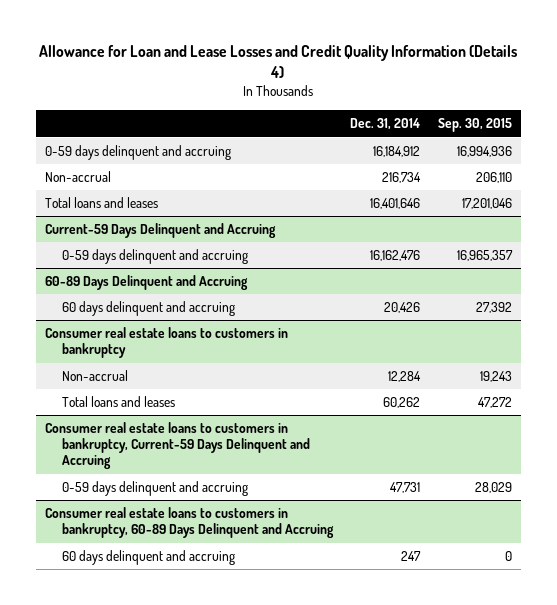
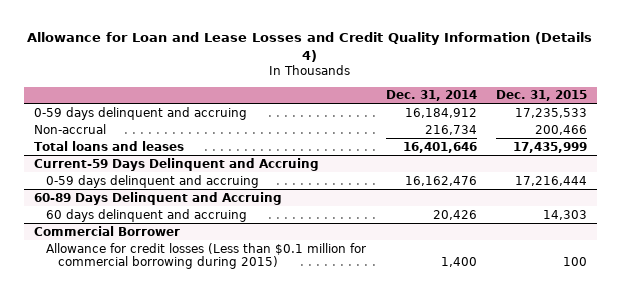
[438,118,513,133] Sep. 30, 2015 -> none
none -> [496,90,588,102] Dec. 31, 2015
[44,327,288,359] Consumer real estate loans to customers in bankruptcy -> none
[61,370,128,382] Non-accrual -> none
[61,396,175,408] Total loans and leases -> none
[44,422,310,470] Consumer real estate loans to customers in bankruptcy, Current-59 Days Delinquent and Accruing -> none
[61,481,248,497] 0-59 days delinquent and accruing -> none
[44,507,334,539] Consumer real estate loans to customers in bankruptcy, 60-89 Days Delinquent and Accruing -> none
[61,550,235,566] 60 days delinquent and accruing -> none
none -> [33,225,180,236] Commercial Borrower
none -> [46,242,367,270] Allowance for credit losses (Less than $0.1 million for commercial borrowing during 2015)

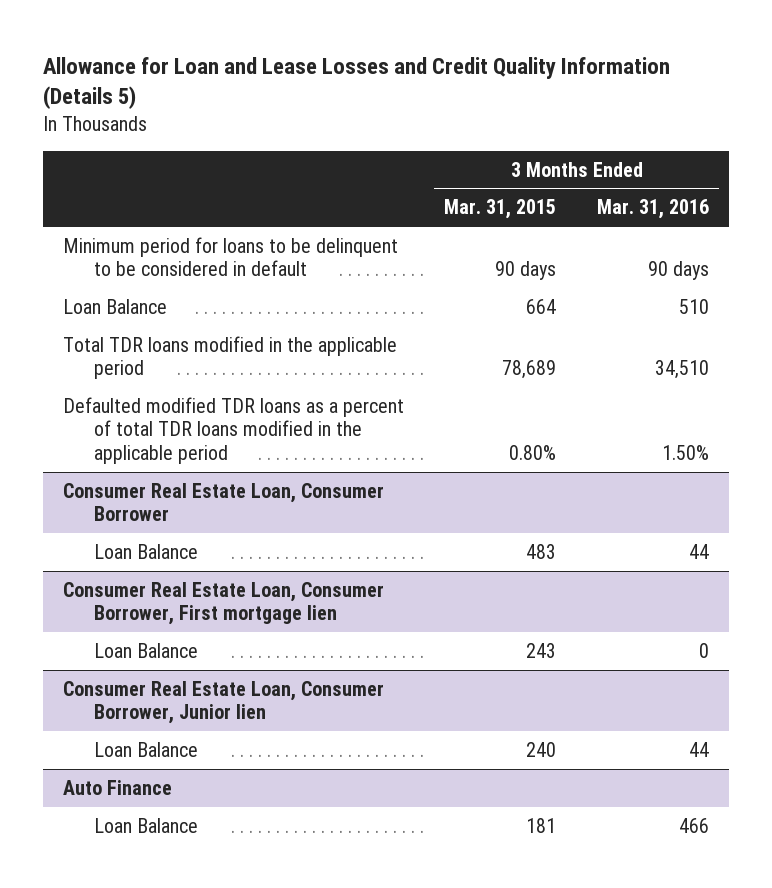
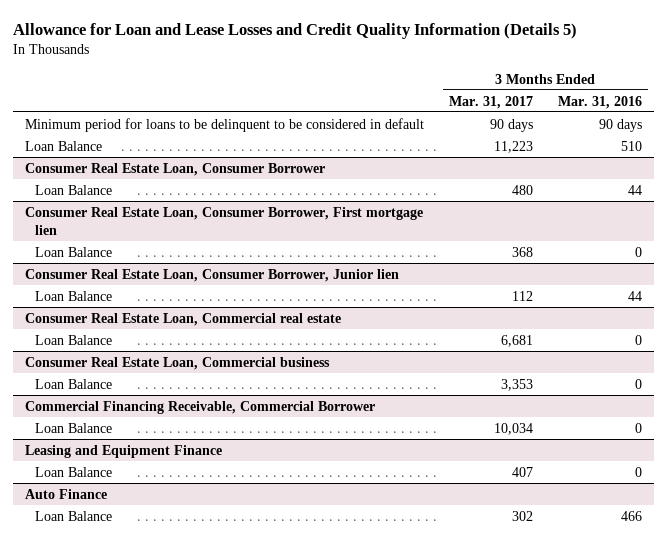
[444,199,557,220] Mar. 31, 2015 -> none
none -> [448,95,533,109] Mar. 31, 2017
[63,335,398,380] Total TDR loans modified in the applicable period -> none
[63,396,405,464] Defaulted modified TDR loans as a percent of total TDR loans modified in the applicable period -> none
none -> [25,312,342,326] Consumer Real Estate Loan, Commercial real estate
none -> [35,334,113,345] Loan Balance
none -> [25,356,331,370] Consumer Real Estate Loan, Commercial business
none -> [35,378,113,389] Loan Balance
none -> [25,400,376,414] Commercial Financing Receivable, Commercial Borrower
none -> [35,422,113,433] Loan Balance
none -> [25,444,223,458] Leasing and Equipment Finance
none -> [35,466,113,477] Loan Balance

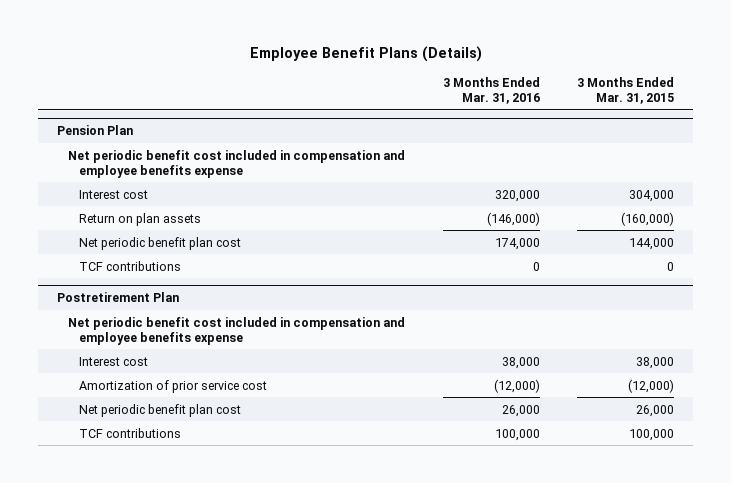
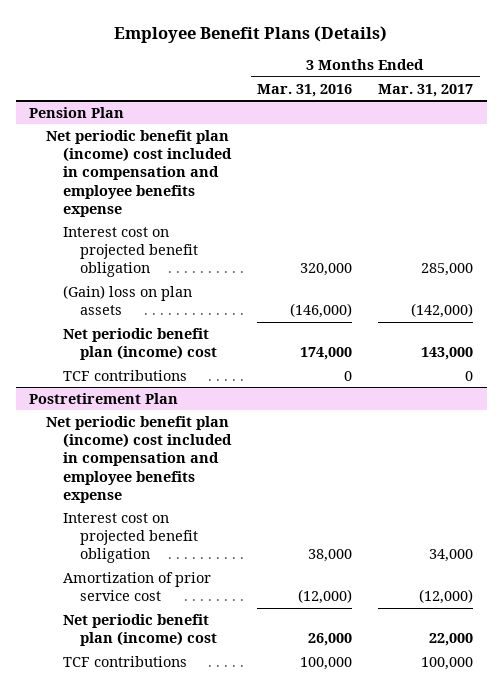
[577,77,675,105] 3 Months Ended Mar. 31, 2015 -> none
none -> [378,83,474,97] Mar. 31, 2017
[67,149,405,178] Net periodic benefit cost included in compensation and employee benefits expense -> [46,129,233,217] Net periodic benefit plan (income) cost included in compensation and employee benefits expense
[78,189,148,199] Interest cost -> [63,226,198,278] Interest cost on projected benefit obligation
[78,212,201,226] Return on plan assets -> [63,284,193,316] (Gain) loss on plan assets
[78,236,241,250] Net periodic benefit plan cost -> [63,327,217,361] Net periodic benefit plan (income) cost
[67,316,405,345] Net periodic benefit cost included in compensation and employee benefits expense -> [46,415,233,503] Net periodic benefit plan (income) cost included in compensation and employee benefits expense
[78,356,148,366] Interest cost -> [63,512,198,564] Interest cost on projected benefit obligation
[78,403,241,417] Net periodic benefit plan cost -> [63,613,217,647] Net periodic benefit plan (income) cost

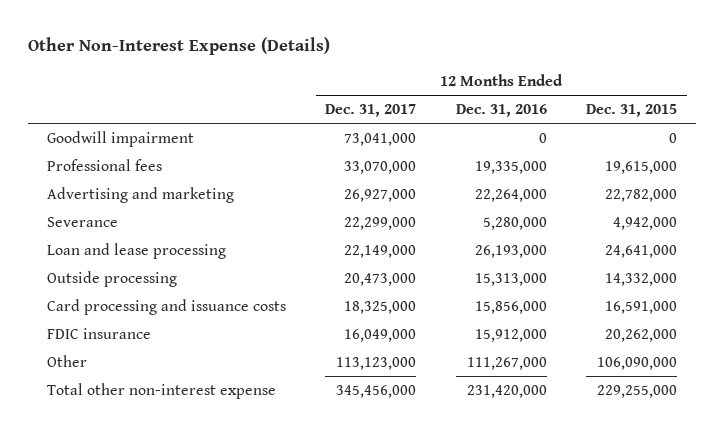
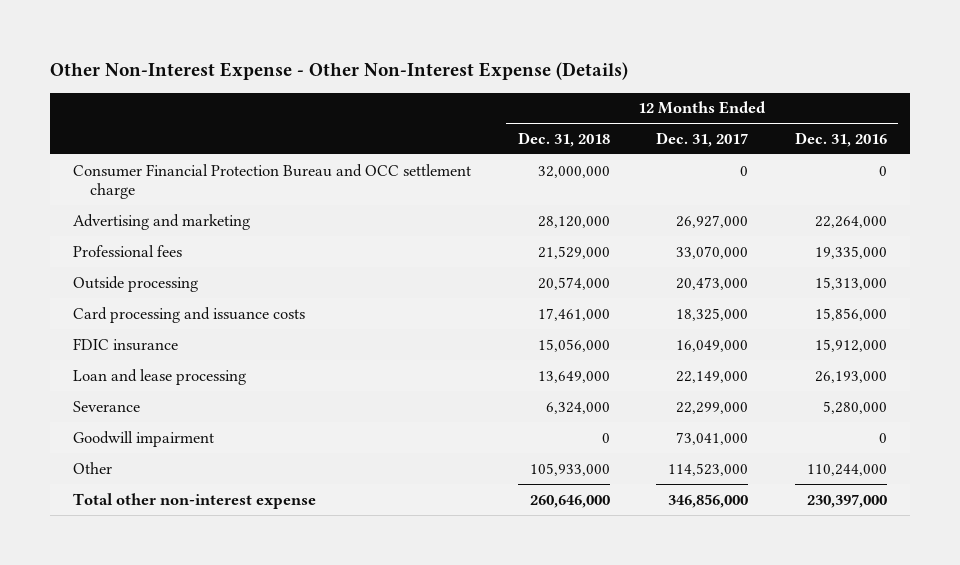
[27,37,330,56] Other Non-Interest Expense (Details) -> [50,62,629,81] Other Non-Interest Expense - Other Non-Interest Expense (Details)
[585,103,677,117] Dec. 31, 2015 -> none
none -> [517,131,610,147] Dec. 31, 2018
none -> [73,163,472,200] Consumer Financial Protection Bureau and OCC settlement charge
[47,158,163,171] Professional fees -> [73,244,183,257] Professional fees
[47,242,227,259] Loan and lease processing -> [73,368,247,385] Loan and lease processing
[47,216,119,227] Severance -> [73,400,141,412] Severance
[47,130,195,147] Goodwill impairment -> [73,430,215,447] Goodwill impairment
[336,356,417,370] 113,123,000 -> [668,462,749,476] 114,523,000
[466,356,547,370] 111,267,000 -> [806,463,887,476] 110,244,000
[336,384,417,398] 345,456,000 -> [668,493,749,508] 346,856,000
[466,384,547,398] 231,420,000 -> [806,493,887,508] 230,397,000

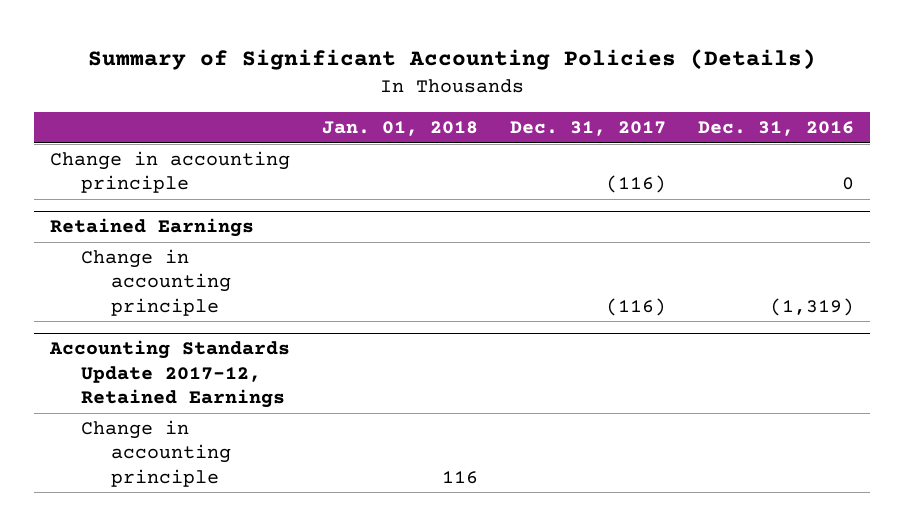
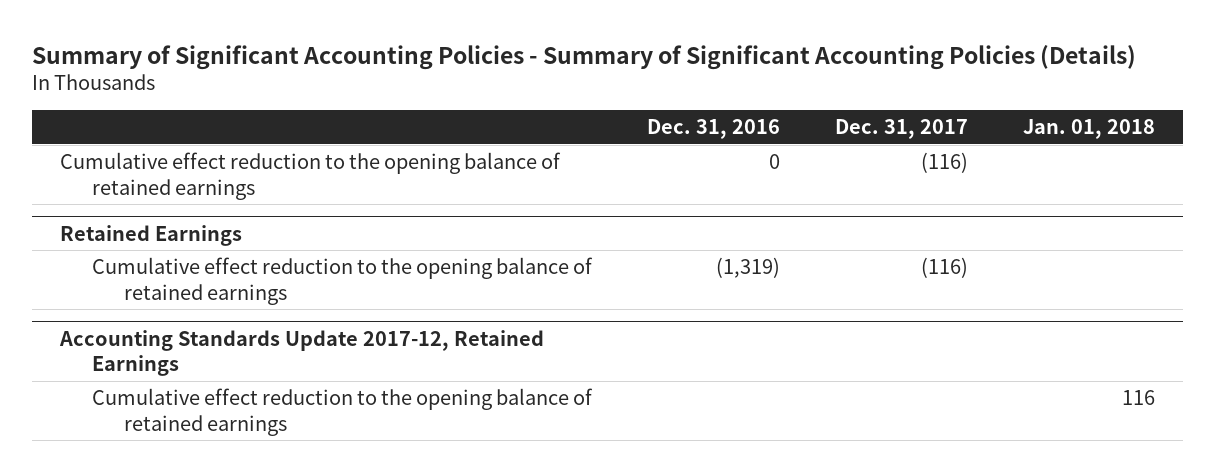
[88,49,817,71] Summary of Significant Accounting Policies (Details) -> [32,44,1137,70] Summary of Significant Accounting Policies - Summary of Significant Accounting Policies (Details)
[50,151,291,194] Change in accounting principle -> [60,152,562,200] Cumulative effect reduction to the opening balance of retained earnings
[80,249,232,316] Change in accounting principle -> [91,257,593,305] Cumulative effect reduction to the opening balance of retained earnings
[80,420,232,487] Change in accounting principle -> [91,388,593,436] Cumulative effect reduction to the opening balance of retained earnings

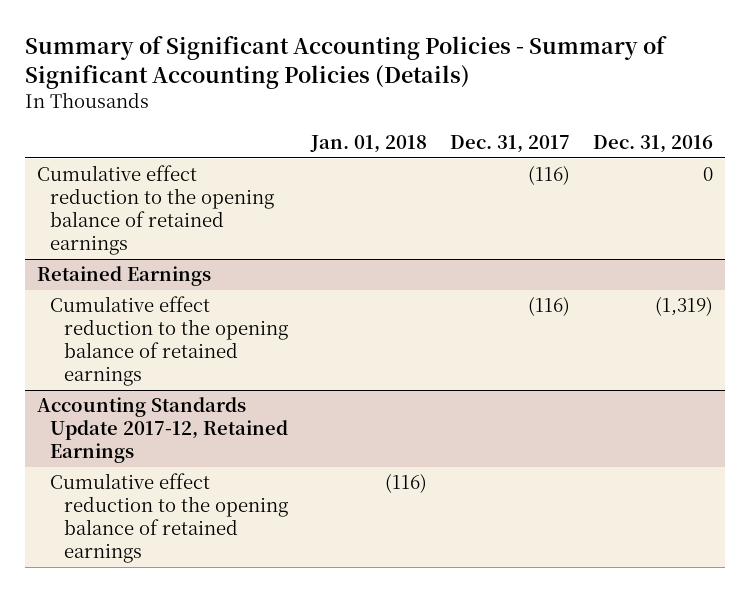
[1122,390,1156,406] 116 -> [385,473,428,494] (116)

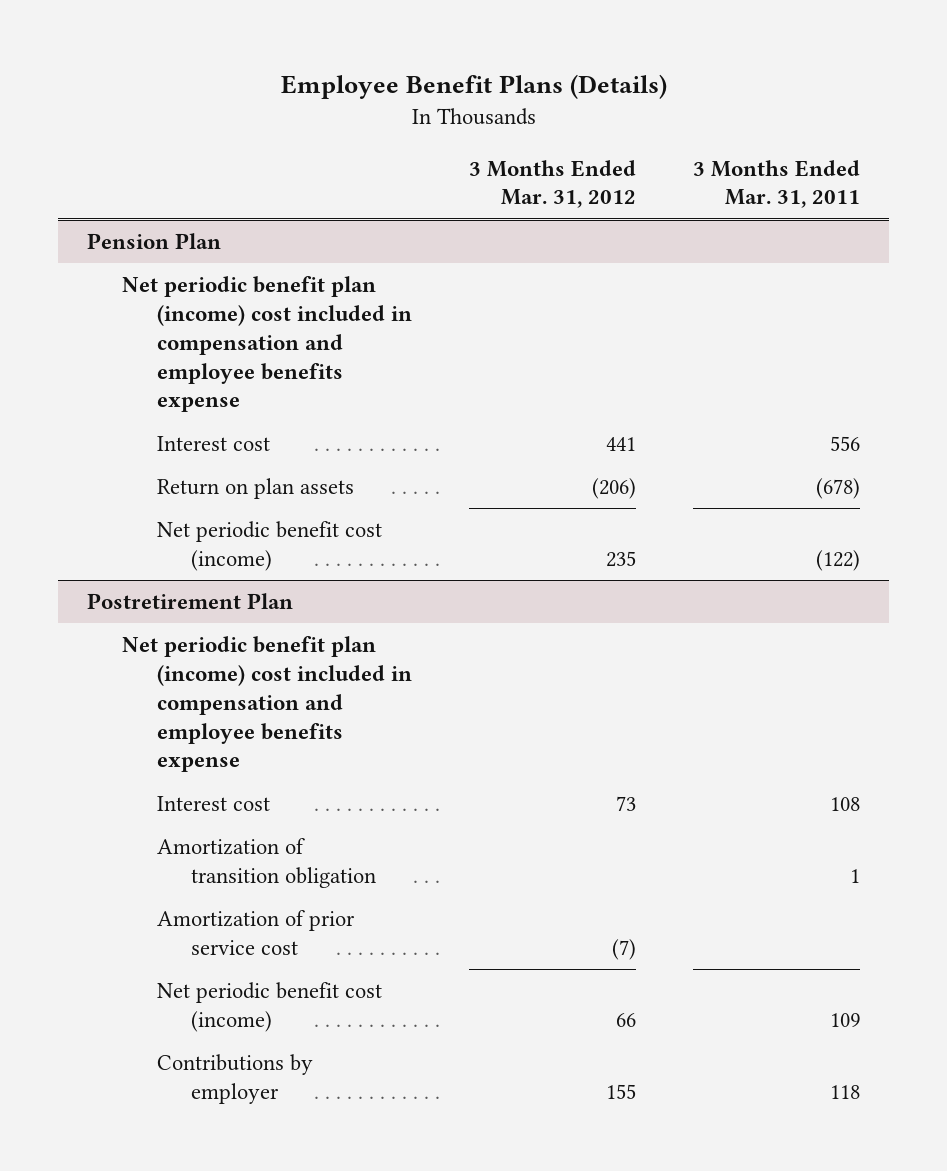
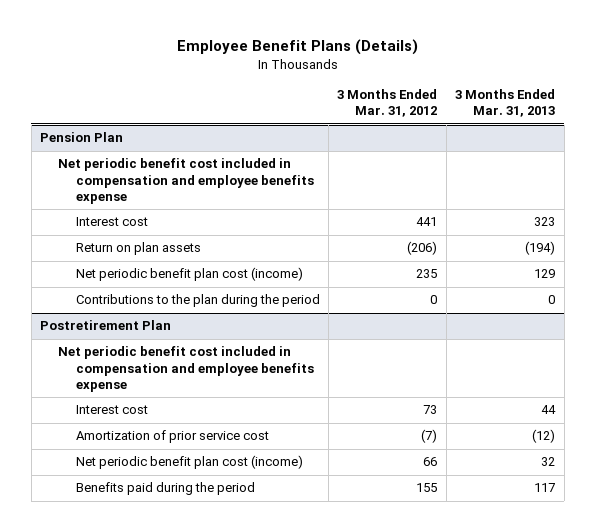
[693,159,861,209] 3 Months Ended Mar. 31, 2011 -> none
none -> [455,88,556,118] 3 Months Ended Mar. 31, 2013
[121,276,412,413] Net periodic benefit plan (income) cost included in compensation and employee benefits expense -> [57,158,314,205] Net periodic benefit cost included in compensation and employee benefits expense
[156,521,382,571] Net periodic benefit cost (income) -> [75,267,303,282] Net periodic benefit plan cost (income)
none -> [75,294,320,308] Contributions to the plan during the period
[121,636,412,773] Net periodic benefit plan (income) cost included in compensation and employee benefits expense -> [57,346,314,393] Net periodic benefit cost included in compensation and employee benefits expense
[156,838,377,888] Amortization of transition obligation -> none
[156,982,382,1032] Net periodic benefit cost (income) -> [75,455,303,470] Net periodic benefit plan cost (income)
[156,1054,313,1104] Contributions by employer -> [75,482,255,496] Benefits paid during the period

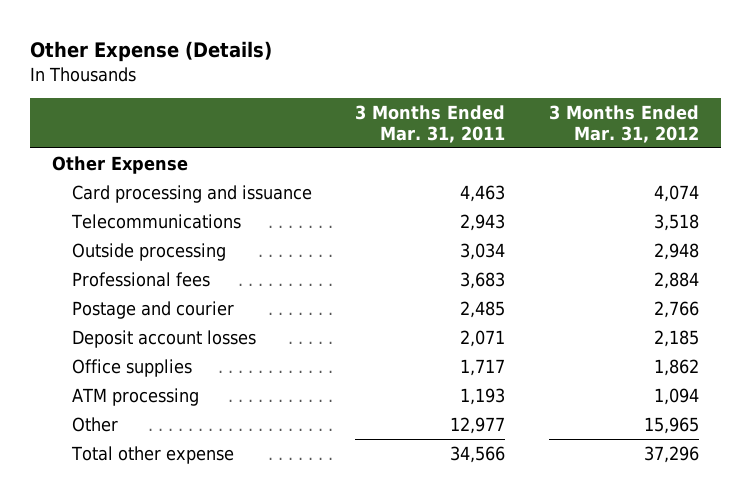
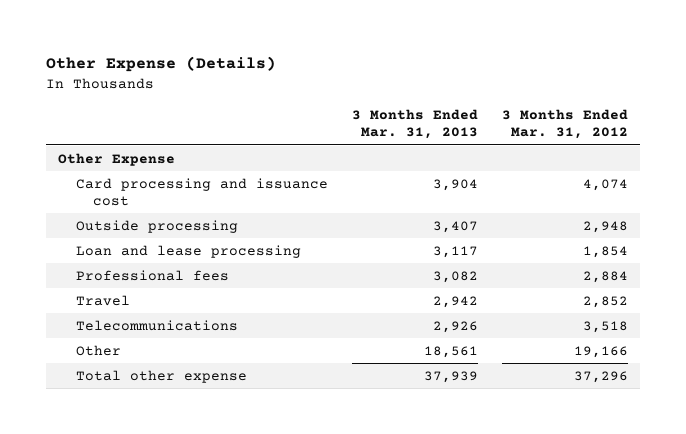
[355,104,506,143] 3 Months Ended Mar. 31, 2011 -> none
none -> [351,109,478,140] 3 Months Ended Mar. 31, 2013
[71,184,312,203] Card processing and issuance -> [75,177,328,206] Card processing and issuance cost
none -> [75,244,301,258] Loan and lease processing
[71,300,234,319] Postage and courier -> none
[71,329,256,348] Deposit account losses -> none
[71,358,192,377] Office supplies -> none
[71,387,199,406] ATM processing -> none
none -> [75,294,130,306] Travel
[70,213,241,229] Telecommunications -> [75,319,238,331] Telecommunications
[643,416,699,434] 15,965 -> [574,345,629,358] 19,166

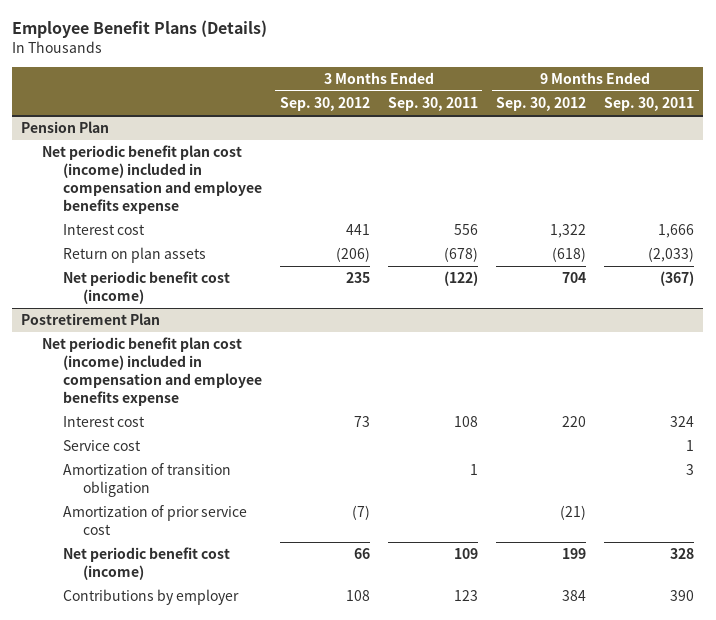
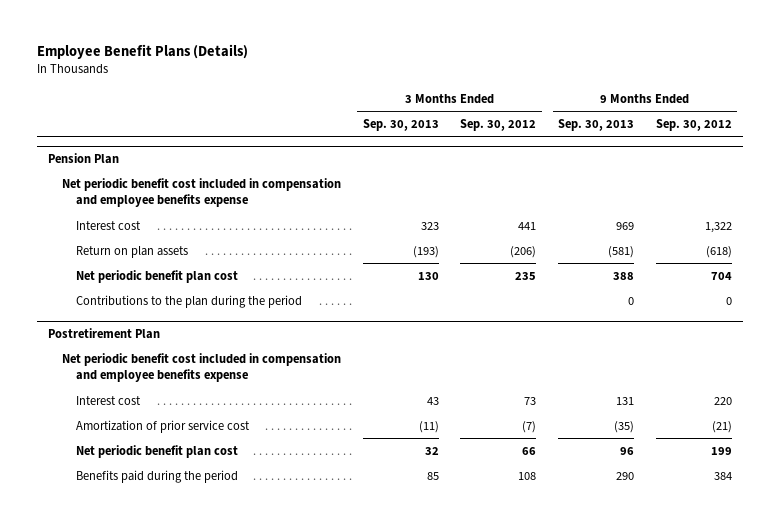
[387,97,478,112] Sep. 30, 2011 -> none
[604,97,695,112] Sep. 30, 2011 -> none
none -> [362,119,439,132] Sep. 30, 2013
none -> [558,119,635,132] Sep. 30, 2013
[41,145,262,214] Net periodic benefit plan cost (income) included in compensation and employee benefits expense -> [62,177,342,207] Net periodic benefit cost included in compensation and employee benefits expense
[62,271,230,305] Net periodic benefit cost (income) -> [76,269,239,283] Net periodic benefit plan cost
none -> [76,294,303,308] Contributions to the plan during the period
[41,337,262,406] Net periodic benefit plan cost (income) included in compensation and employee benefits expense -> [62,352,342,382] Net periodic benefit cost included in compensation and employee benefits expense
[62,440,141,452] Service cost -> none
[62,463,231,498] Amortization of transition obligation -> none
[62,547,230,581] Net periodic benefit cost (income) -> [76,444,239,458] Net periodic benefit plan cost
[62,589,239,606] Contributions by employer -> [76,469,239,483] Benefits paid during the period

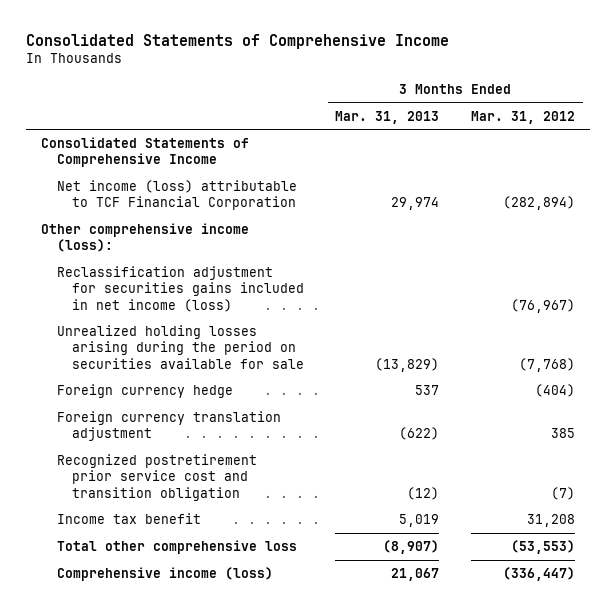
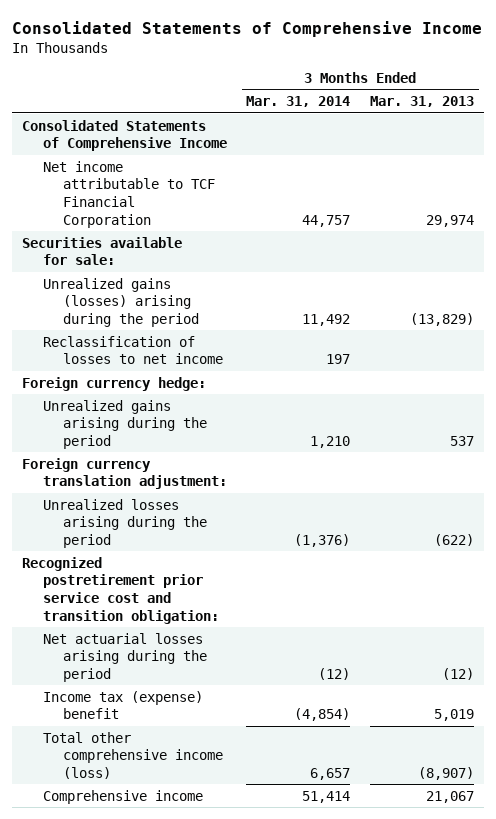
[470,110,575,124] Mar. 31, 2012 -> none
none -> [246,96,351,108] Mar. 31, 2014
[41,223,250,253] Other comprehensive income (loss): -> none
[56,266,305,312] Reclassification adjustment for securities gains included in net income (loss) -> none
[56,180,297,211] Net income (loss) attributable to TCF Financial Corporation -> [42,160,216,228] Net income attributable to TCF Financial Corporation
none -> [22,236,183,266] Securities available for sale:
[56,325,305,369] Unrealized holding losses arising during the period on securities available for sale -> [42,277,200,327] Unrealized gains (losses) arising during the period
none -> [42,335,224,365] Reclassification of losses to net income
none -> [22,376,207,391] Foreign currency hedge:
[56,384,233,399] Foreign currency hedge -> [42,399,208,449] Unrealized gains arising during the period
none -> [22,457,227,490] Foreign currency translation adjustment:
[56,411,281,442] Foreign currency translation adjustment -> [42,498,208,548] Unrealized losses arising during the period
none -> [22,556,219,624] Recognized postretirement prior service cost and transition obligation:
[56,454,257,501] Recognized postretirement prior service cost and transition obligation -> [42,632,208,682] Net actuarial losses arising during the period
[56,513,201,525] Income tax benefit -> [42,690,203,720] Income tax (expense) benefit
[56,540,297,555] Total other comprehensive loss -> [42,731,224,779] Total other comprehensive income (loss)
[56,567,273,582] Comprehensive income (loss) -> [42,789,203,804] Comprehensive income

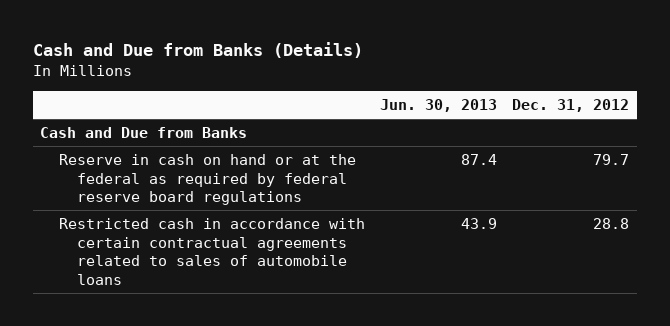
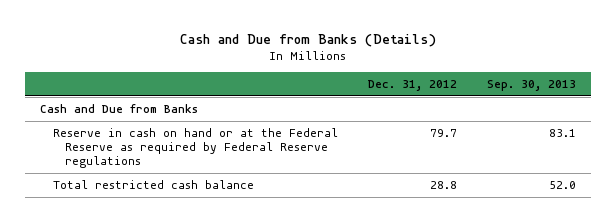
[380,99,498,113] Jun. 30, 2013 -> none
none -> [486,80,576,92] Sep. 30, 2013
[58,154,356,206] Reserve in cash on hand or at the federal as required by federal reserve board regulations -> [52,127,338,168] Reserve in cash on hand or at the Federal Reserve as required by Federal Reserve regulations
[58,218,365,285] Restricted cash in accordance with certain contractual agreements related to sales of automobile loans -> [52,179,254,189] Total restricted cash balance

